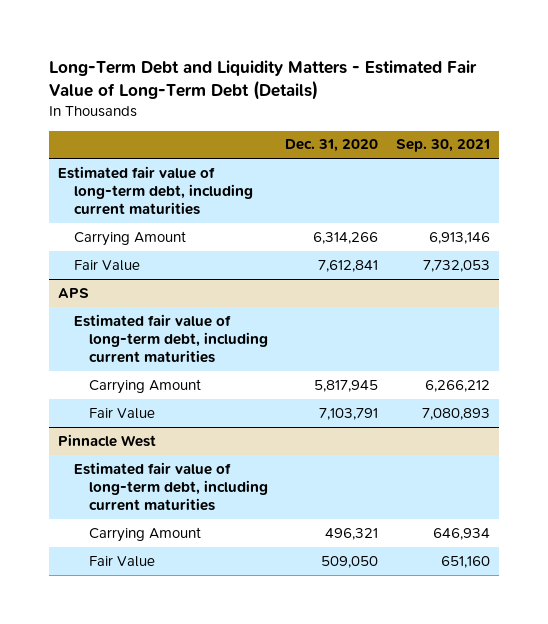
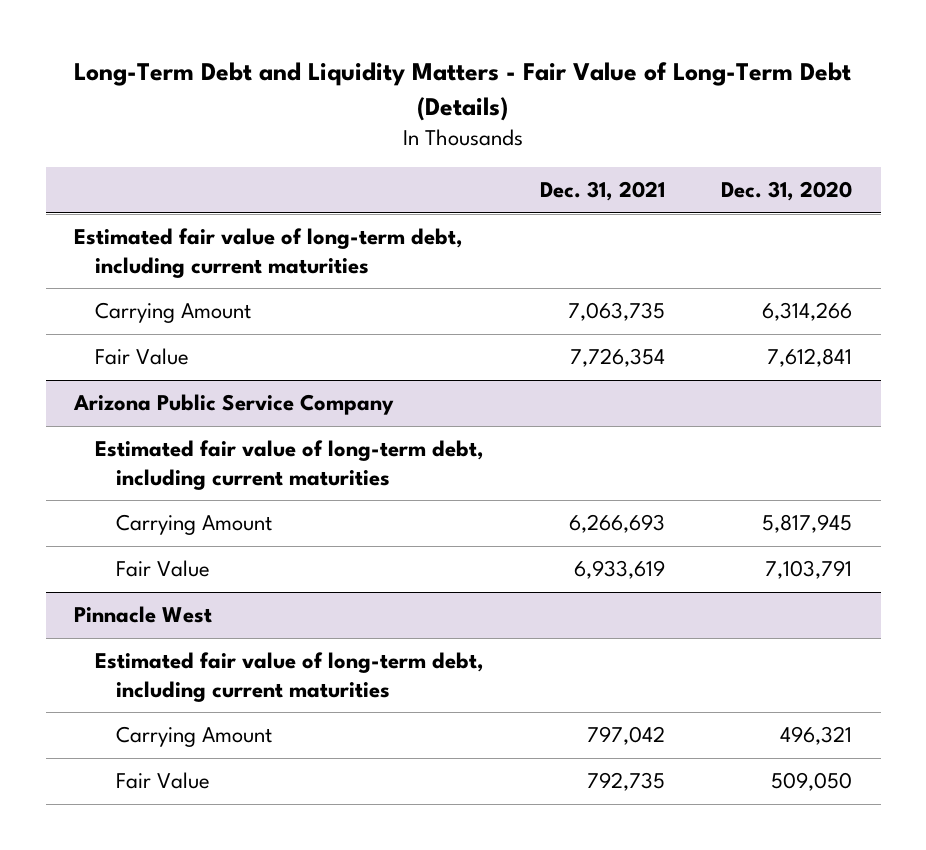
[49,59,478,100] Long-Term Debt and Liquidity Matters - Estimated Fair Value of Long-Term Debt (Details) -> [74,62,852,121] Long-Term Debt and Liquidity Matters - Fair Value of Long-Term Debt (Details)
[395,139,490,153] Sep. 30, 2021 -> none
none -> [540,181,666,202] Dec. 31, 2021
[58,287,90,298] APS -> [72,394,394,416] Arizona Public Service Company

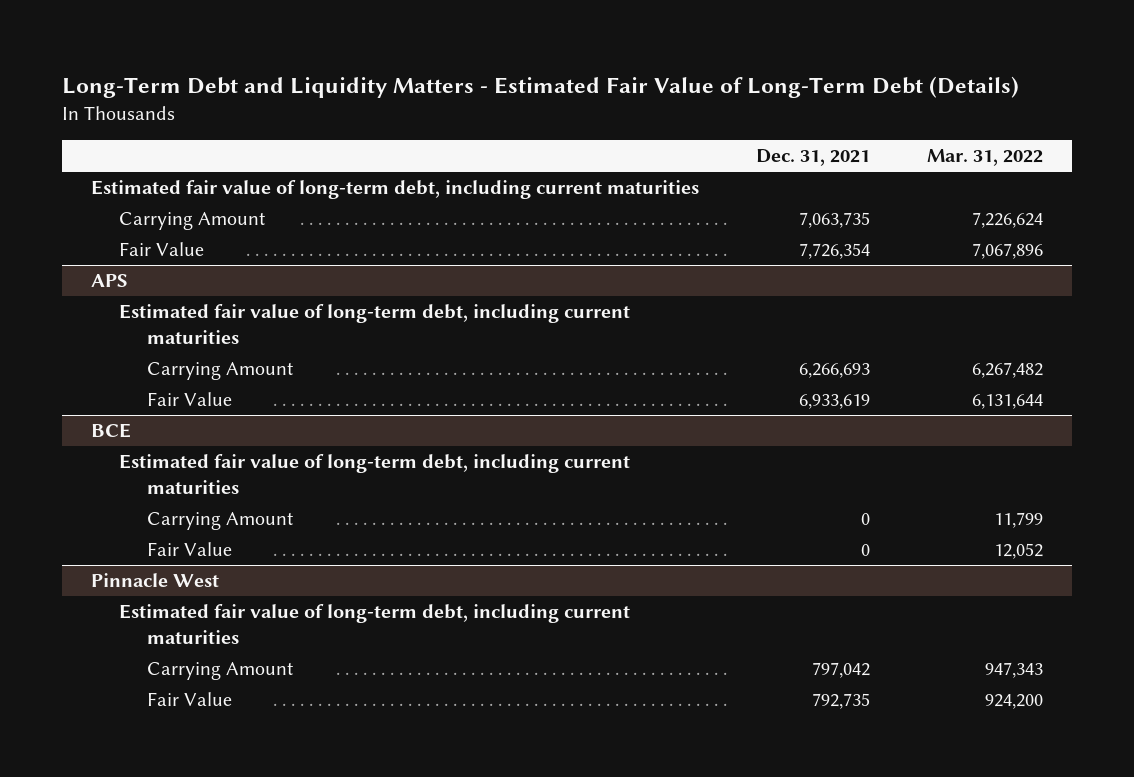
[74,62,852,121] Long-Term Debt and Liquidity Matters - Fair Value of Long-Term Debt (Details) -> [61,75,1019,98] Long-Term Debt and Liquidity Matters - Estimated Fair Value of Long-Term Debt (Details)
[721,181,853,202] Dec. 31, 2020 -> none
none -> [927,149,1044,167] Mar. 31, 2022
[72,394,394,416] Arizona Public Service Company -> [90,274,128,288] APS
none -> [90,423,131,439] BCE
none -> [118,454,630,494] Estimated fair value of long-term debt, including current maturities
none -> [146,512,294,531] Carrying Amount
none -> [146,542,232,557] Fair Value

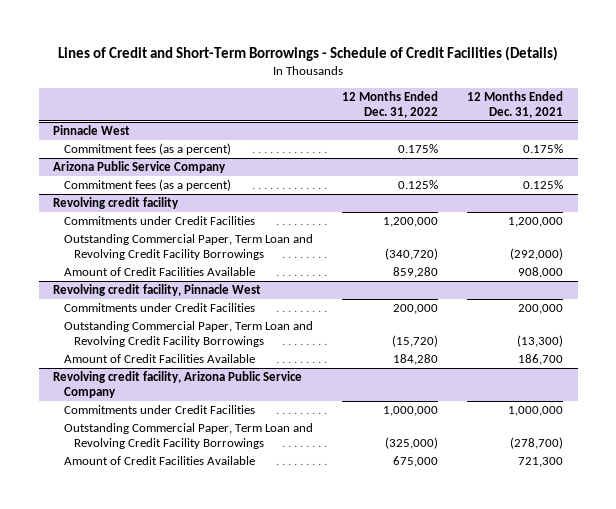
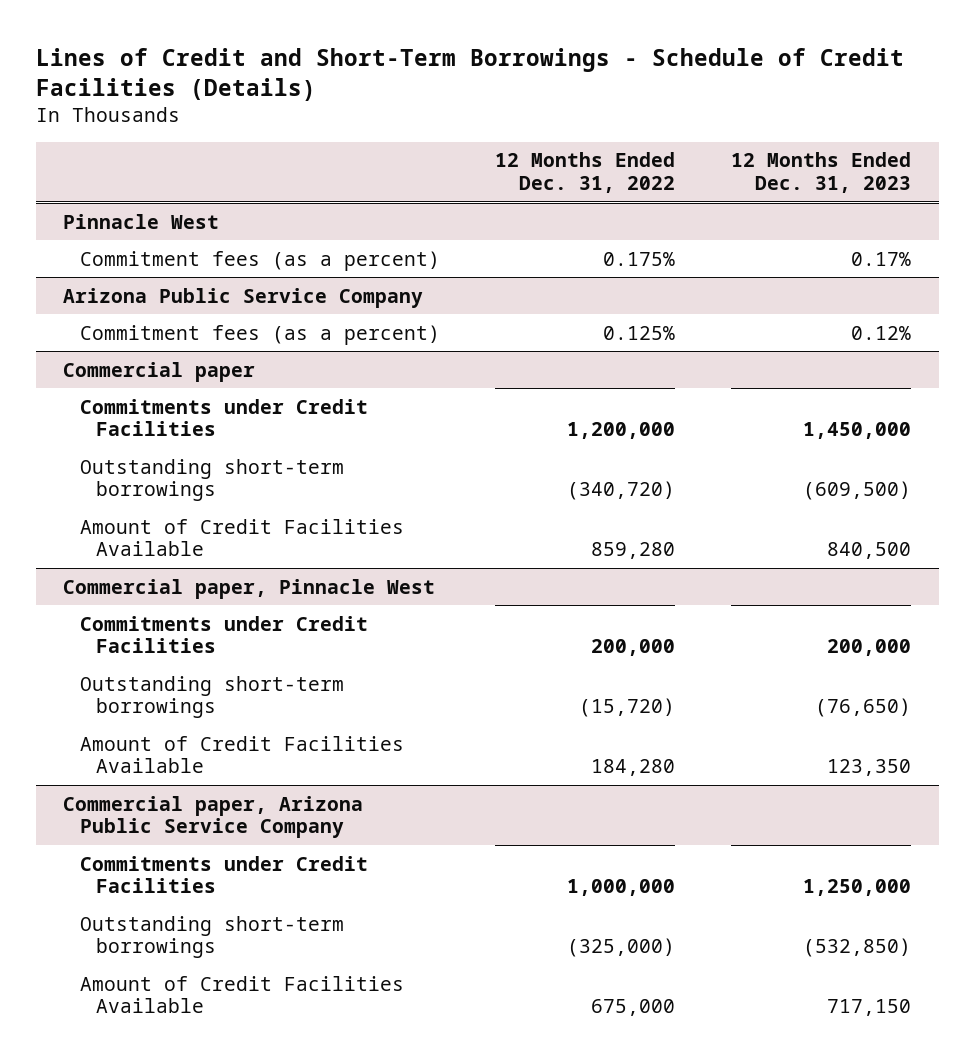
[467,90,564,118] 12 Months Ended Dec. 31, 2021 -> none
none -> [730,152,911,193] 12 Months Ended Dec. 31, 2023
[53,197,180,210] Revolving credit facility -> none
none -> [63,361,256,382] Commercial paper
[63,234,313,260] Outstanding Commercial Paper, Term Loan and Revolving Credit Facility Borrowings -> [79,458,344,502] Outstanding short-term borrowings
[53,284,262,297] Revolving credit facility, Pinnacle West -> none
none -> [63,578,436,599] Commercial paper, Pinnacle West
[63,321,313,347] Outstanding Commercial Paper, Term Loan and Revolving Credit Facility Borrowings -> [79,675,344,719] Outstanding short-term borrowings
[53,371,303,398] Revolving credit facility, Arizona Public Service Company -> none
none -> [63,795,364,839] Commercial paper, Arizona Public Service Company
[63,423,313,449] Outstanding Commercial Paper, Term Loan and Revolving Credit Facility Borrowings -> [79,915,344,959] Outstanding short-term borrowings

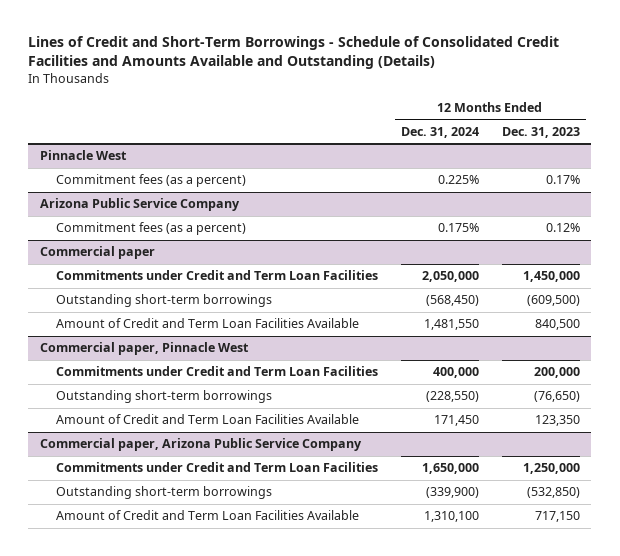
[35,47,904,101] Lines of Credit and Short-Term Borrowings - Schedule of Credit Facilities (Details) -> [28,36,560,70] Lines of Credit and Short-Term Borrowings - Schedule of Consolidated Credit Facilities and Amounts Available and Outstanding (Details)
[495,152,676,193] 12 Months Ended Dec. 31, 2022 -> none
none -> [400,126,479,138] Dec. 31, 2024
[79,398,368,437] Commitments under Credit Facilities -> [55,270,378,281] Commitments under Credit and Term Loan Facilities
[79,518,404,557] Amount of Credit Facilities Available -> [55,318,359,329] Amount of Credit and Term Loan Facilities Available
[79,615,368,654] Commitments under Credit Facilities -> [55,366,378,377] Commitments under Credit and Term Loan Facilities
[79,735,404,774] Amount of Credit Facilities Available -> [55,414,359,425] Amount of Credit and Term Loan Facilities Available
[79,855,368,894] Commitments under Credit Facilities -> [55,462,378,473] Commitments under Credit and Term Loan Facilities
[79,975,404,1014] Amount of Credit Facilities Available -> [55,510,359,521] Amount of Credit and Term Loan Facilities Available

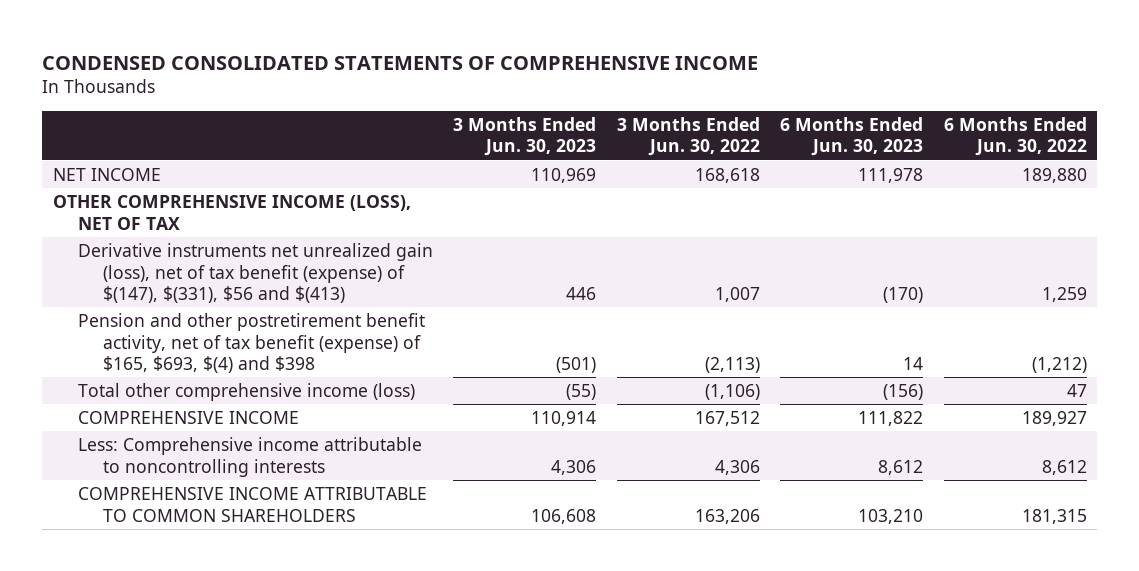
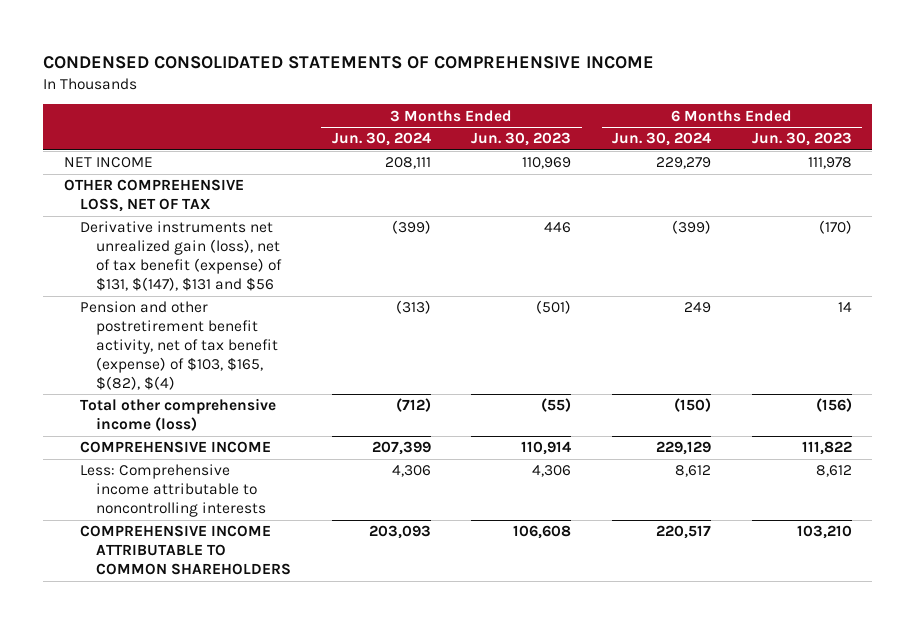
[616,116,760,157] 3 Months Ended Jun. 30, 2022 -> none
[943,116,1087,157] 6 Months Ended Jun. 30, 2022 -> none
none -> [331,132,431,147] Jun. 30, 2024
none -> [612,132,712,147] Jun. 30, 2024
[52,194,411,230] OTHER COMPREHENSIVE INCOME (LOSS), NET OF TAX -> [63,179,244,213] OTHER COMPREHENSIVE LOSS, NET OF TAX
[78,242,434,304] Derivative instruments net unrealized gain (loss), net of tax benefit (expense) of $(147), $(331), $56 and $(413) -> [79,221,282,292] Derivative instruments net unrealized gain (loss), net of tax benefit (expense) of $131, $(147), $131 and $56
[78,312,426,374] Pension and other postretirement benefit activity, net of tax benefit (expense) of $165, $693, $(4) and $398 -> [79,301,278,390] Pension and other postretirement benefit activity, net of tax benefit (expense) of $103, $165, $(82), $(4)

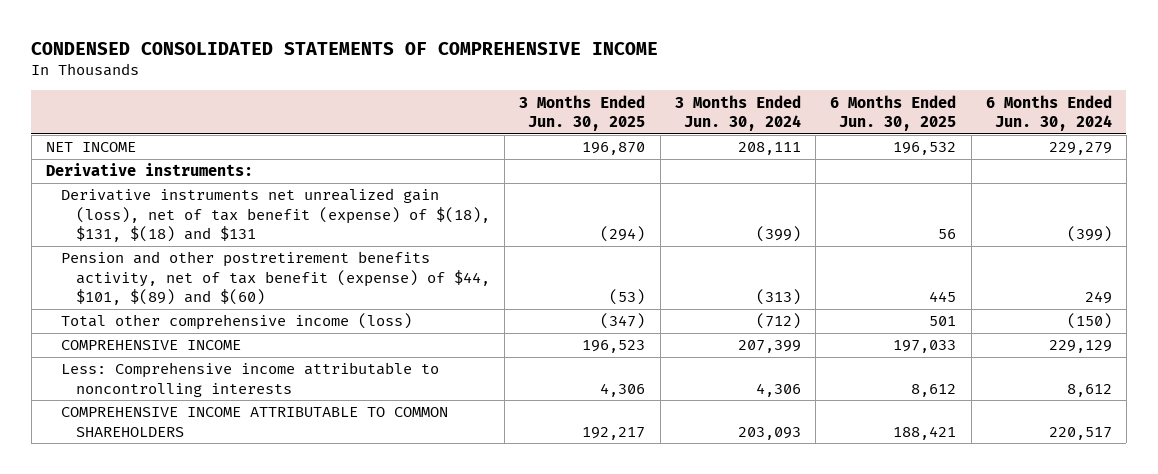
[471,132,572,147] Jun. 30, 2023 -> none
[752,132,853,147] Jun. 30, 2023 -> none
none -> [519,94,646,132] 3 Months Ended Jun. 30, 2025
none -> [830,94,957,132] 6 Months Ended Jun. 30, 2025
[63,179,244,213] OTHER COMPREHENSIVE LOSS, NET OF TAX -> none
none -> [46,163,254,177] Derivative instruments:
[79,221,282,292] Derivative instruments net unrealized gain (loss), net of tax benefit (expense) of $131, $(147), $131 and $56 -> [61,188,490,243] Derivative instruments net unrealized gain (loss), net of tax benefit (expense) of $(18), $131, $(18) and $131
[79,301,278,390] Pension and other postretirement benefit activity, net of tax benefit (expense) of $103, $165, $(82), $(4) -> [61,251,490,306] Pension and other postretirement benefits activity, net of tax benefit (expense) of $44, $101, $(89) and $(60)

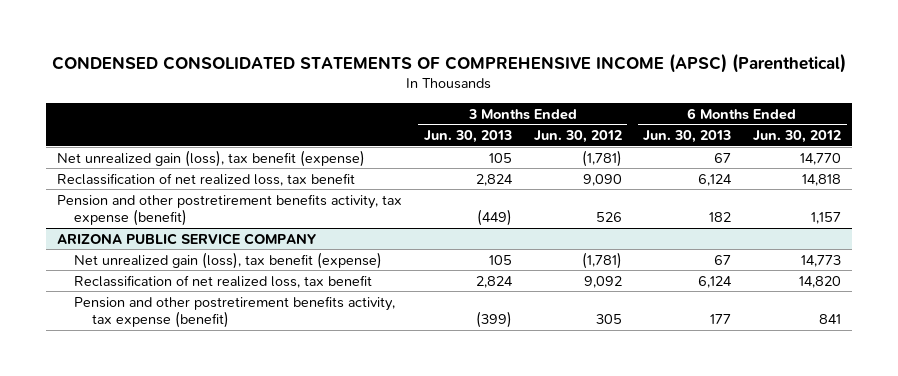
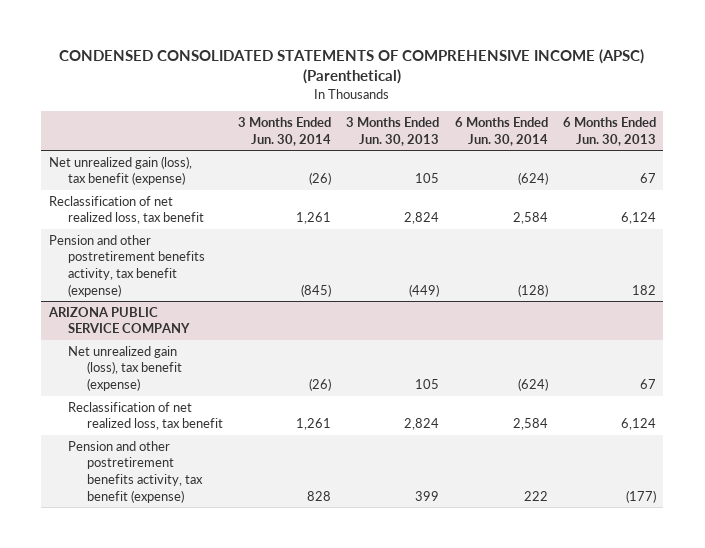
[533,130,622,144] Jun. 30, 2012 -> none
[753,130,842,144] Jun. 30, 2012 -> none
none -> [238,117,332,146] 3 Months Ended Jun. 30, 2014
none -> [454,117,548,146] 6 Months Ended Jun. 30, 2014
[56,193,402,227] Pension and other postretirement benefits activity, tax expense (benefit) -> [49,234,206,297] Pension and other postretirement benefits activity, tax benefit (expense)
[74,295,396,329] Pension and other postretirement benefits activity, tax expense (benefit) -> [68,440,203,503] Pension and other postretirement benefits activity, tax benefit (expense)
[475,311,512,329] (399) -> [415,490,440,501] 399
[710,314,732,325] 177 -> [625,489,656,503] (177)

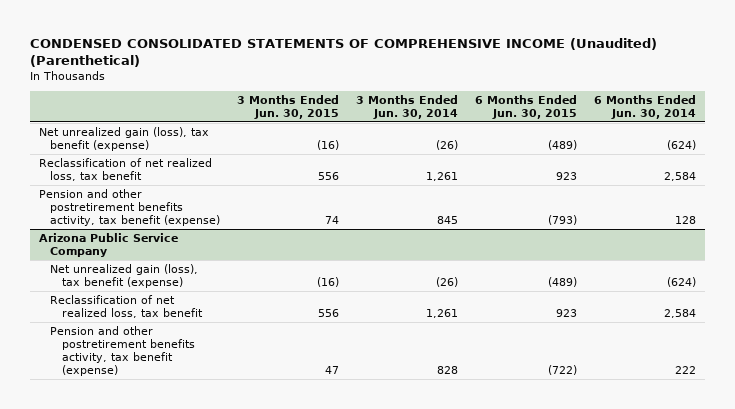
[59,49,645,85] CONDENSED CONSOLIDATED STATEMENTS OF COMPREHENSIVE INCOME (APSC) (Parenthetical) -> [30,37,658,68] CONDENSED CONSOLIDATED STATEMENTS OF COMPREHENSIVE INCOME (Unaudited) (Parenthetical)
[346,117,440,146] 3 Months Ended Jun. 30, 2013 -> none
[562,117,656,146] 6 Months Ended Jun. 30, 2013 -> none
none -> [237,95,340,120] 3 Months Ended Jun. 30, 2015
none -> [475,95,578,120] 6 Months Ended Jun. 30, 2015
[301,283,332,297] (845) -> [437,215,459,224] 845
[517,283,548,297] (128) -> [675,215,697,224] 128
[48,306,191,334] ARIZONA PUBLIC SERVICE COMPANY -> [38,232,178,257] Arizona Public Service Company

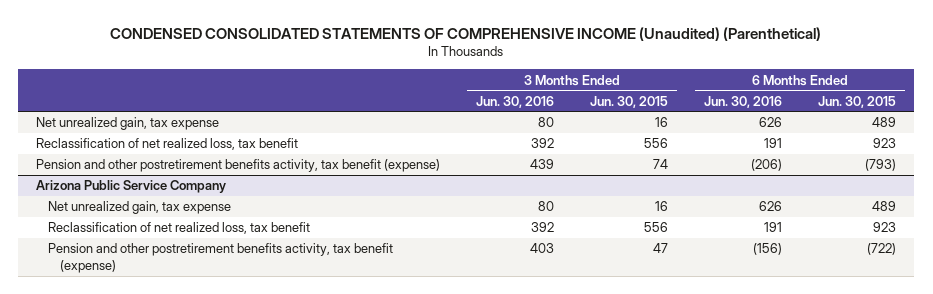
[356,95,459,120] 3 Months Ended Jun. 30, 2014 -> none
[594,95,697,120] 6 Months Ended Jun. 30, 2014 -> none
none -> [476,95,555,108] Jun. 30, 2016
none -> [704,95,783,108] Jun. 30, 2016
[38,126,209,151] Net unrealized gain (loss), tax benefit (expense) -> [36,117,220,131] Net unrealized gain, tax expense
[317,139,340,150] (16) -> [655,117,669,128] 16
[548,139,578,150] (489) -> [872,117,897,128] 489
[50,263,199,288] Net unrealized gain (loss), tax benefit (expense) -> [48,201,232,215] Net unrealized gain, tax expense
[317,276,340,287] (16) -> [655,201,669,212] 16
[548,276,578,287] (489) -> [872,201,897,212] 489

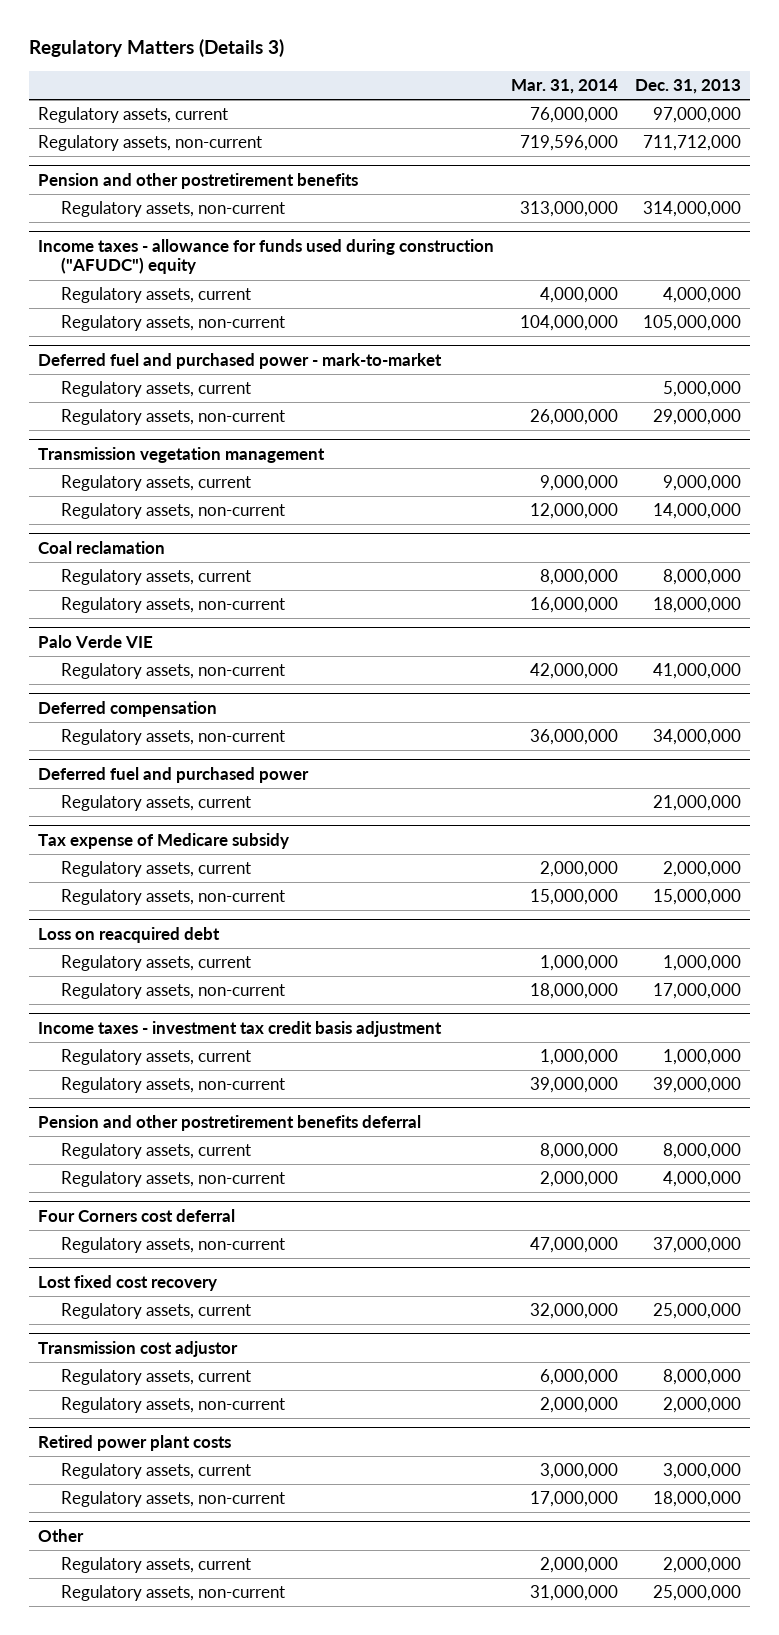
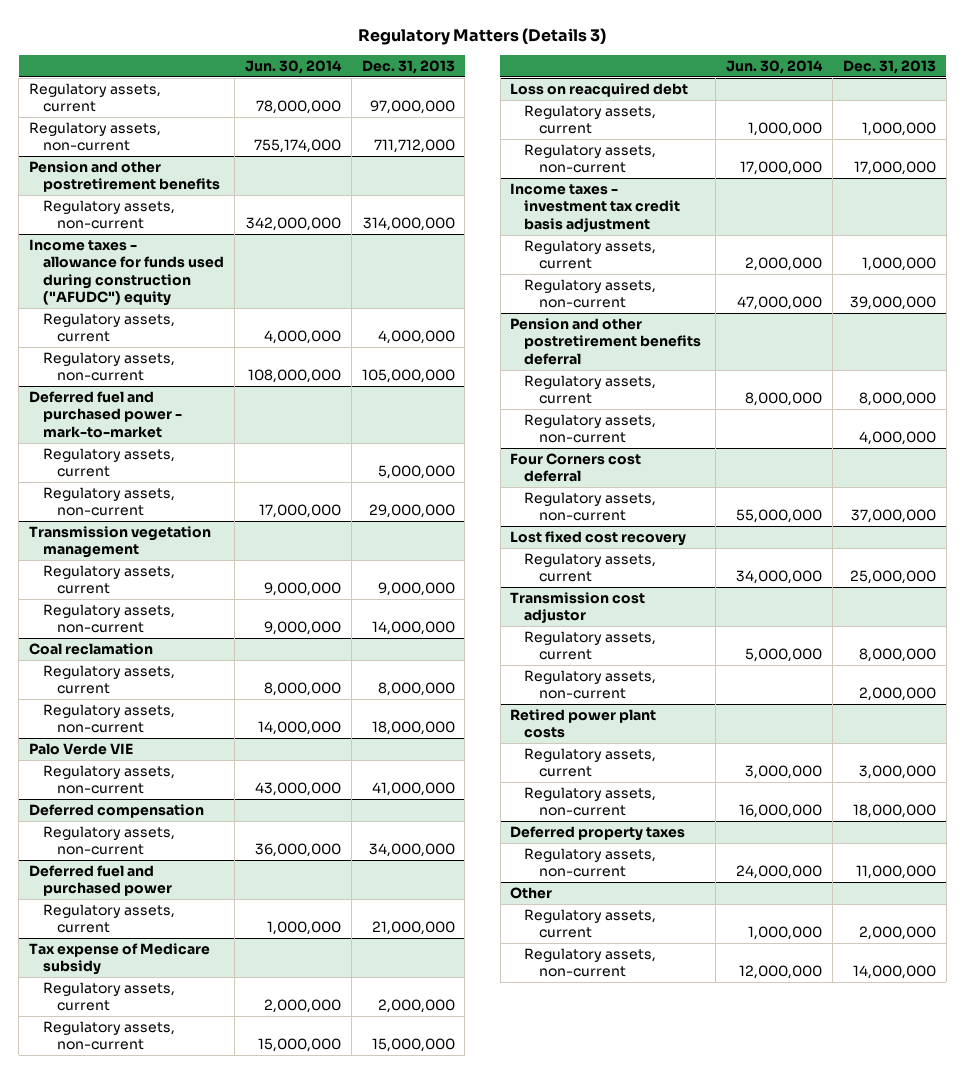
[510,78,618,94] Mar. 31, 2014 -> none
none -> [244,59,342,74] Jun. 30, 2014
none -> [510,826,686,842] Deferred property taxes
none -> [524,848,657,878] Regulatory assets, non-current
[653,1585,742,1602] 25,000,000 -> [852,965,936,980] 14,000,000

